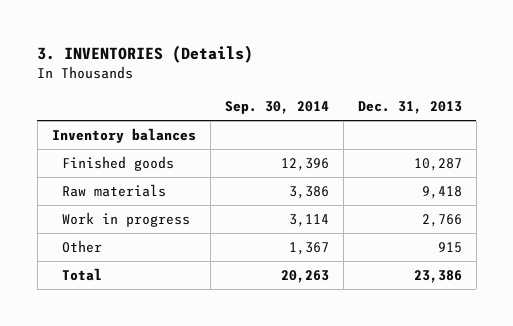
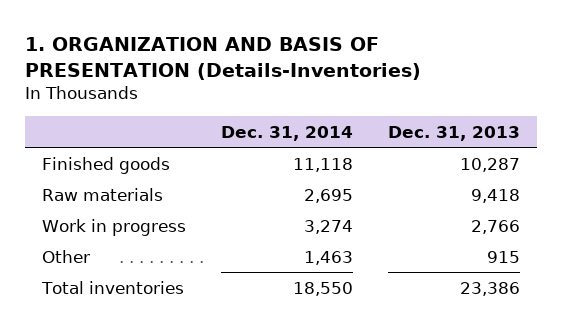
[37,45,254,64] 3. INVENTORIES (Details) -> [24,36,421,80] 1. ORGANIZATION AND BASIS OF PRESENTATION (Details-Inventories)
[224,101,329,115] Sep. 30, 2014 -> none
none -> [220,125,353,141] Dec. 31, 2014
[51,127,196,143] Inventory balances -> none
[62,267,103,281] Total -> [41,280,185,294] Total inventories

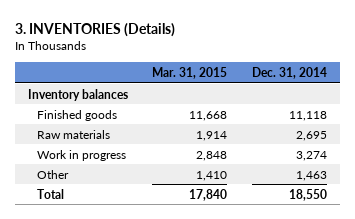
[24,36,421,80] 1. ORGANIZATION AND BASIS OF PRESENTATION (Details-Inventories) -> [15,23,176,38] 3. INVENTORIES (Details)
[387,125,520,141] Dec. 31, 2013 -> none
none -> [152,66,228,79] Mar. 31, 2015
none -> [27,88,128,101] Inventory balances
[41,280,185,294] Total inventories -> [37,188,65,199] Total

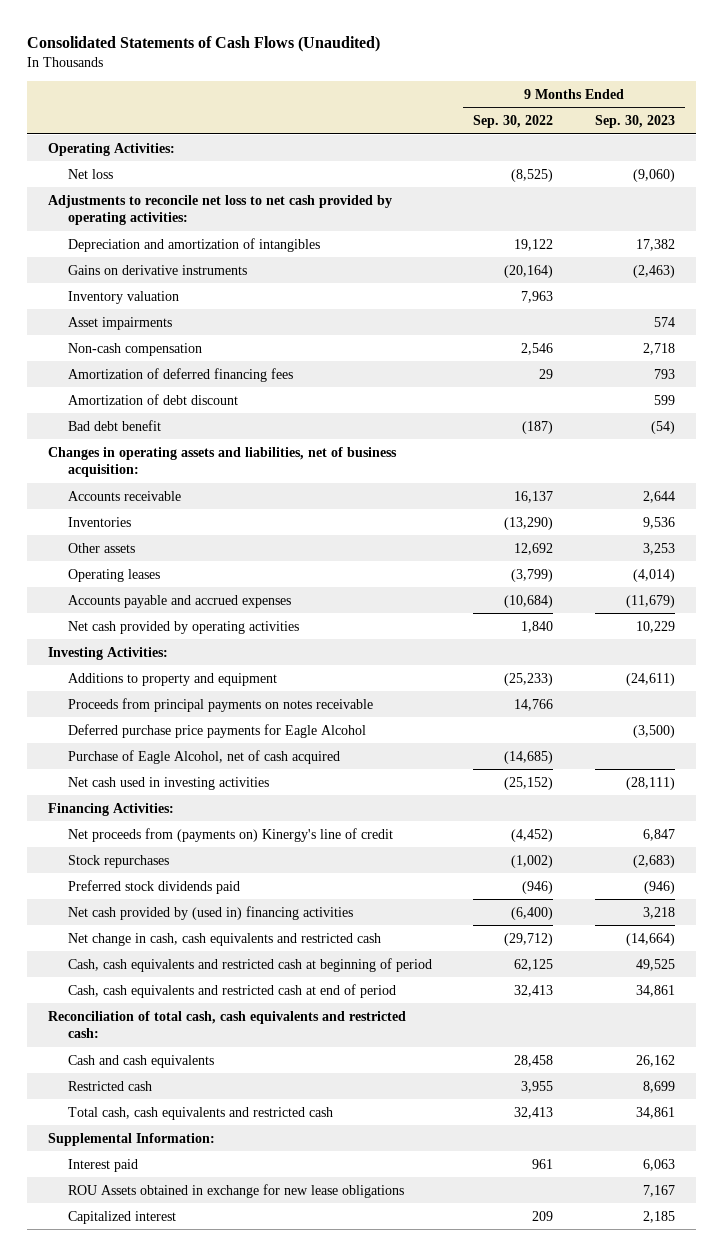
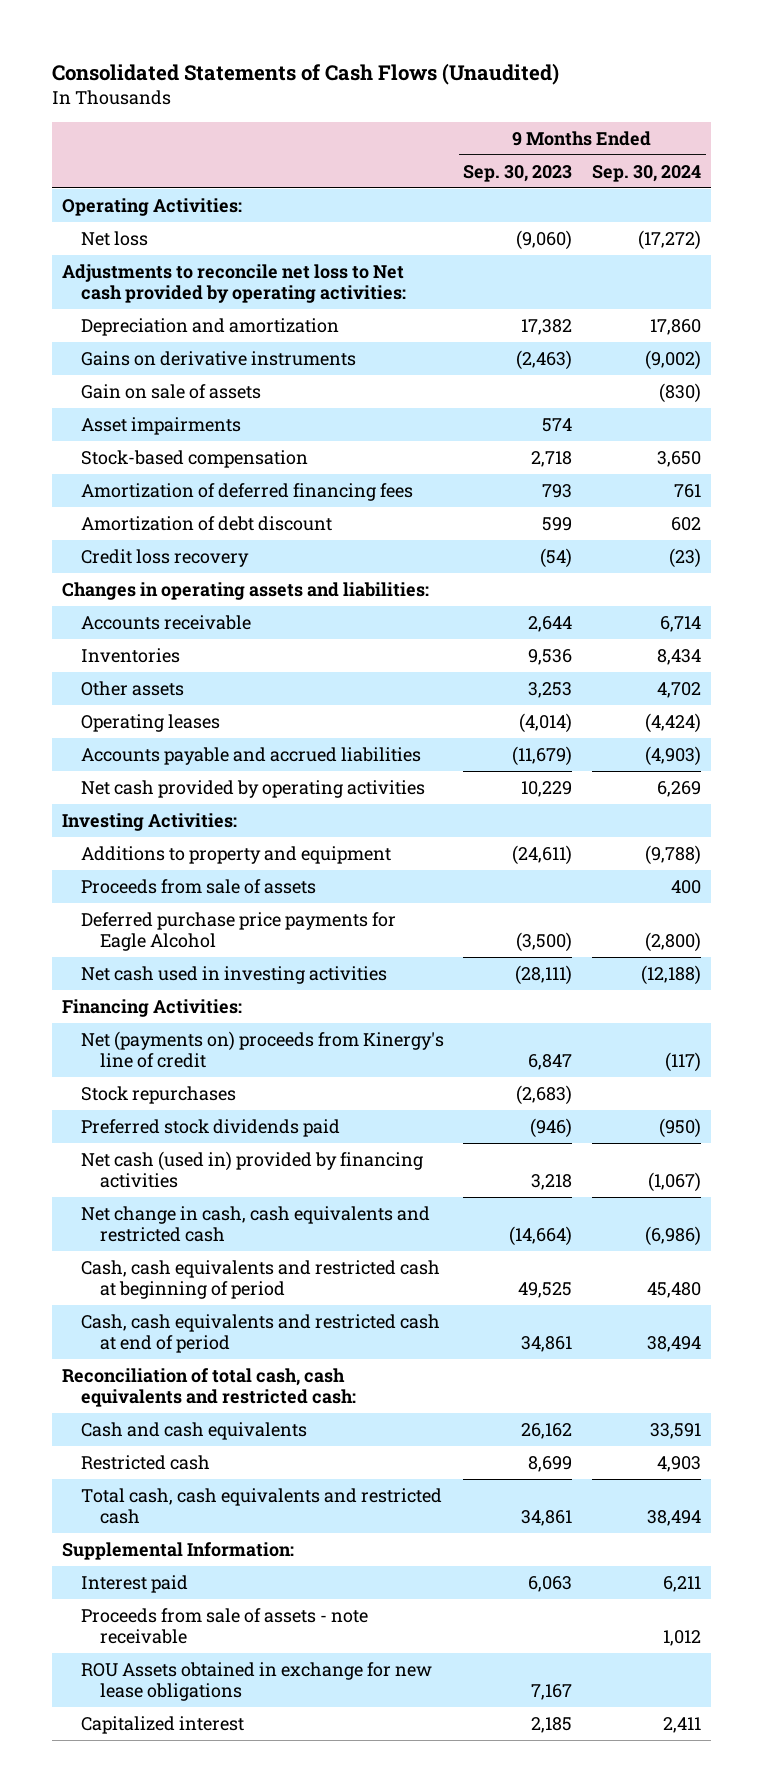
[473,115,554,129] Sep. 30, 2022 -> none
none -> [591,164,701,182] Sep. 30, 2024
[47,194,392,226] Adjustments to reconcile net loss to net cash provided by operating activities: -> [61,263,407,303] Adjustments to reconcile net loss to Net cash provided by operating activities:
[67,237,320,252] Depreciation and amortization of intangibles -> [81,317,340,336] Depreciation and amortization
[67,290,179,304] Inventory valuation -> none
none -> [81,383,262,399] Gain on sale of assets
[67,342,202,356] Non-cash compensation -> [81,449,309,468] Stock-based compensation
[67,419,161,431] Bad debt benefit -> none
none -> [81,548,250,567] Credit loss recovery
[47,446,397,478] Changes in operating assets and liabilities, net of business acquisition: -> [61,581,429,600] Changes in operating assets and liabilities:
[67,594,291,608] Accounts payable and accrued expenses -> [81,746,422,765] Accounts payable and accrued liabilities
[67,697,373,712] Proceeds from principal payments on notes receivable -> none
none -> [81,878,317,894] Proceeds from sale of assets
[67,749,340,764] Purchase of Eagle Alcohol, net of cash acquired -> none
[67,827,393,842] Net proceeds from (payments on) Kinergy's line of credit -> [81,1030,445,1068] Net (payments on) proceeds from Kinergy's line of credit
[67,905,353,920] Net cash provided by (used in) financing activities -> [81,1150,424,1188] Net cash (used in) provided by financing activities
none -> [81,1607,369,1644] Proceeds from sale of assets - note receivable

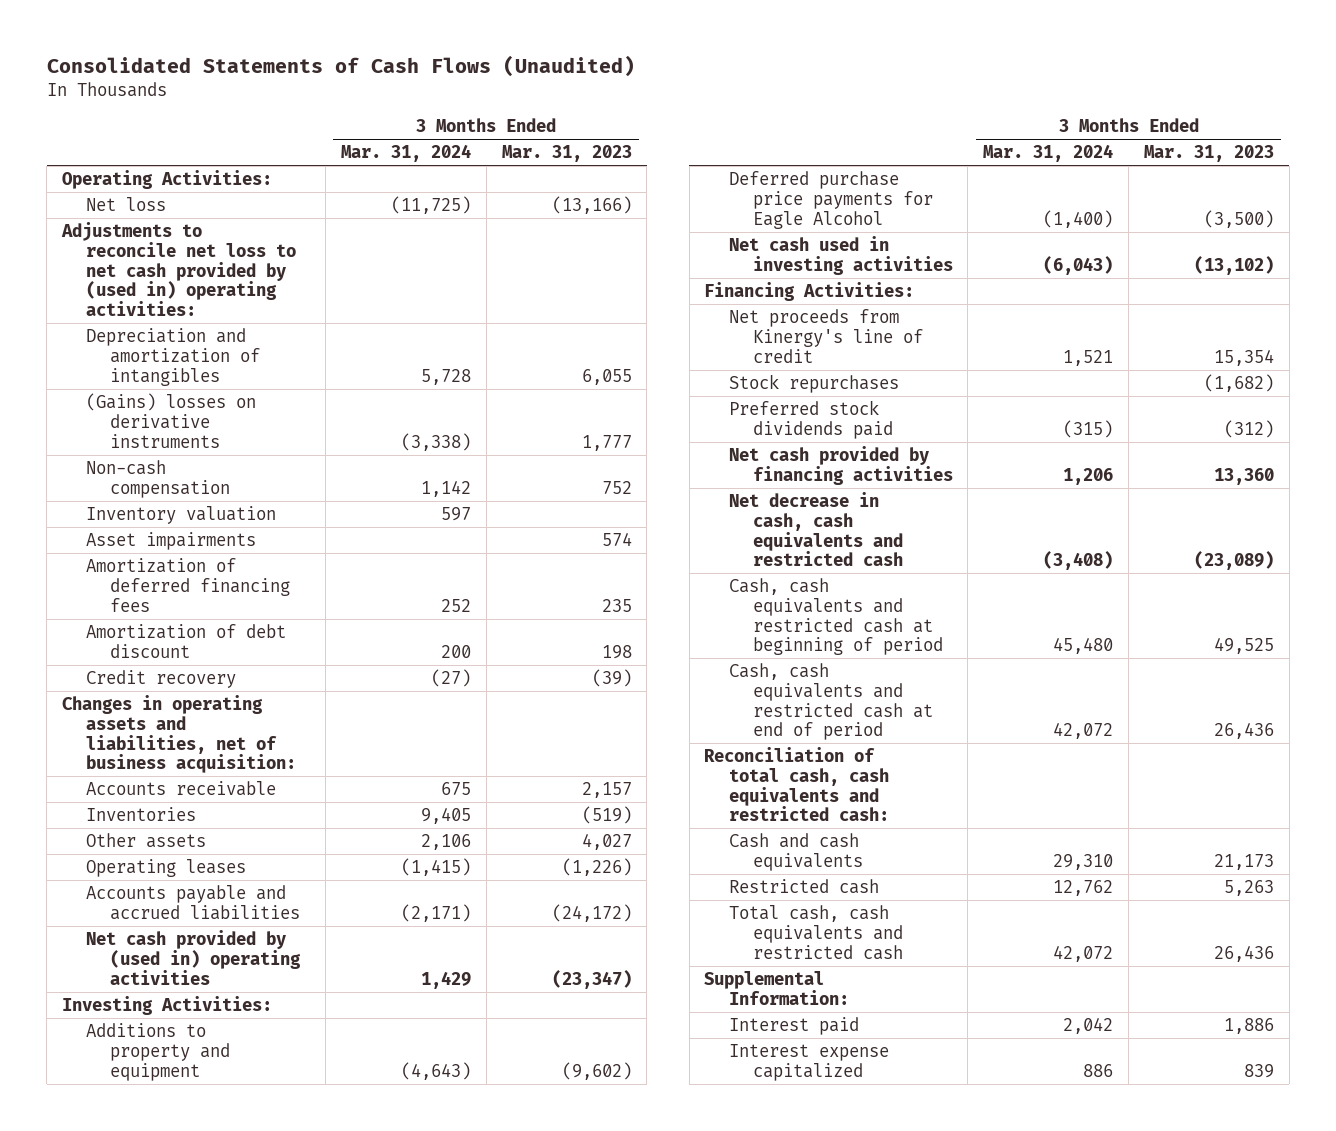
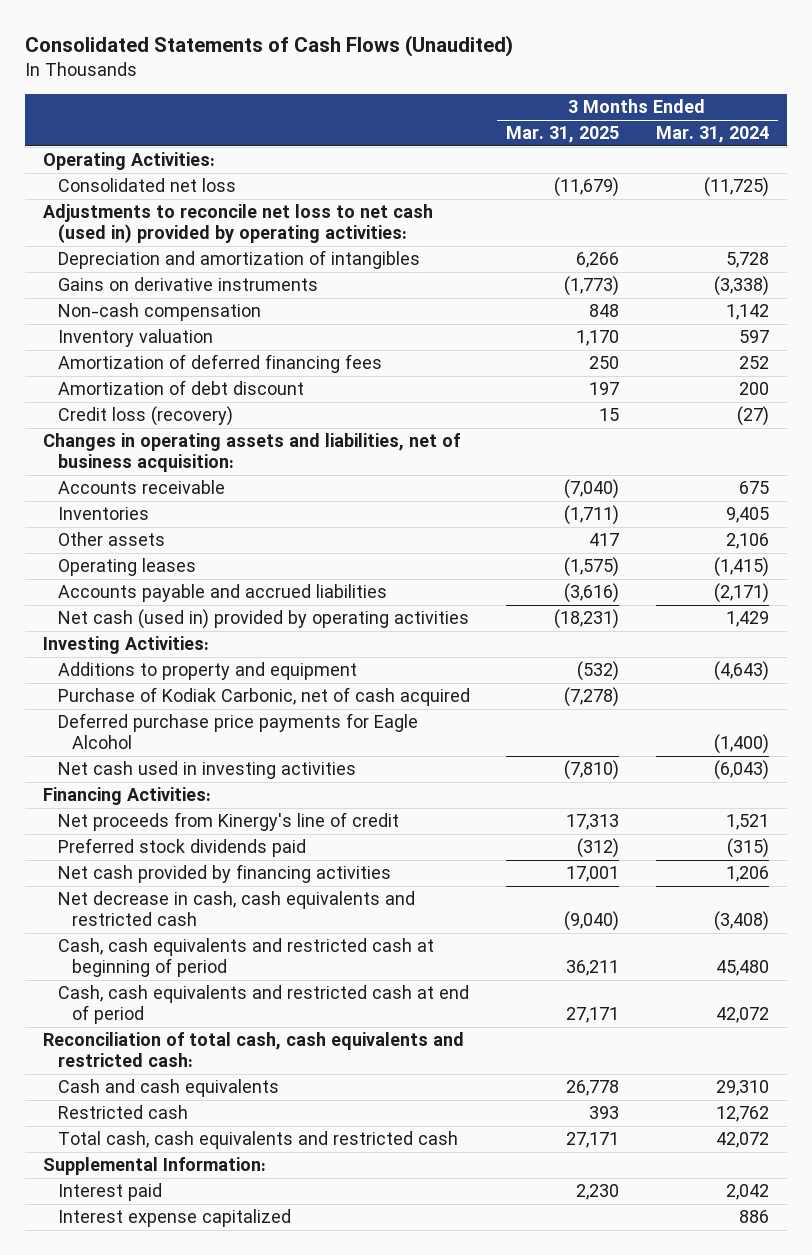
[501,145,632,163] Mar. 31, 2023 -> none
none -> [506,126,620,144] Mar. 31, 2025
[86,196,167,211] Net loss -> [57,178,236,193] Consolidated net loss
[61,221,297,317] Adjustments to reconcile net loss to net cash provided by (used in) operating activities: -> [43,204,434,244] Adjustments to reconcile net loss to net cash (used in) provided by operating activities:
[86,392,257,448] (Gains) losses on derivative instruments -> [57,277,318,292] Gains on derivative instruments
[86,531,257,550] Asset impairments -> none
[86,669,237,688] Credit recovery -> [57,406,233,427] Credit loss (recovery)
[86,929,302,985] Net cash provided by (used in) operating activities -> [57,609,469,630] Net cash (used in) provided by operating activities
none -> [57,687,470,707] Purchase of Kodiak Carbonic, net of cash acquired
[728,373,899,393] Stock repurchases -> none

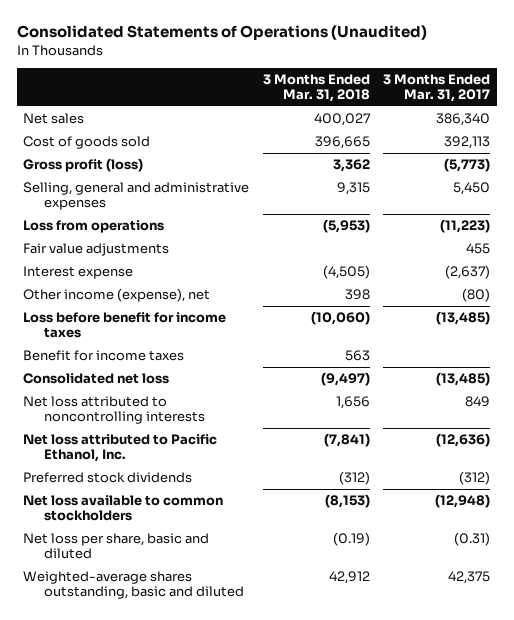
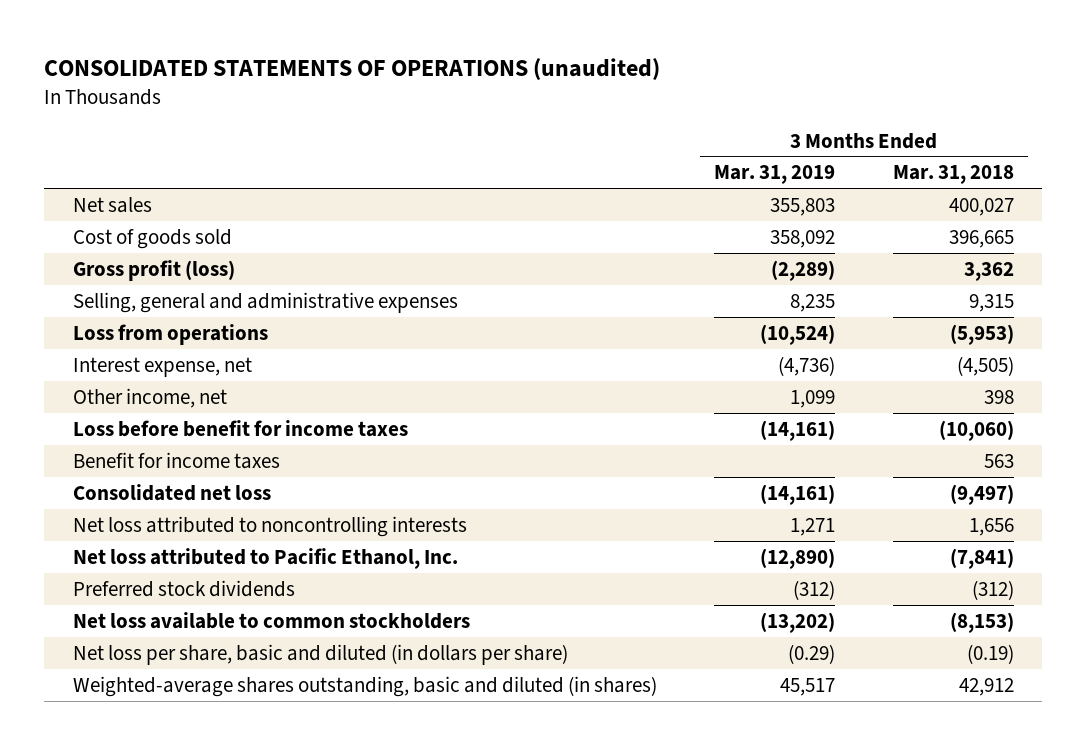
[16,24,427,40] Consolidated Statements of Operations (Unaudited) -> [43,58,660,81] CONSOLIDATED STATEMENTS OF OPERATIONS (unaudited)
[383,74,491,103] 3 Months Ended Mar. 31, 2017 -> none
none -> [714,165,836,185] Mar. 31, 2019
[23,243,170,257] Fair value adjustments -> none
[23,266,134,280] Interest expense -> [72,356,252,377] Interest expense, net
[23,288,211,303] Other income (expense), net -> [72,387,227,408] Other income, net
[23,533,210,560] Net loss per share, basic and diluted -> [72,643,568,665] Net loss per share, basic and diluted (in dollars per share)
[23,571,244,600] Weighted-average shares outstanding, basic and diluted -> [72,675,657,697] Weighted-average shares outstanding, basic and diluted (in shares)

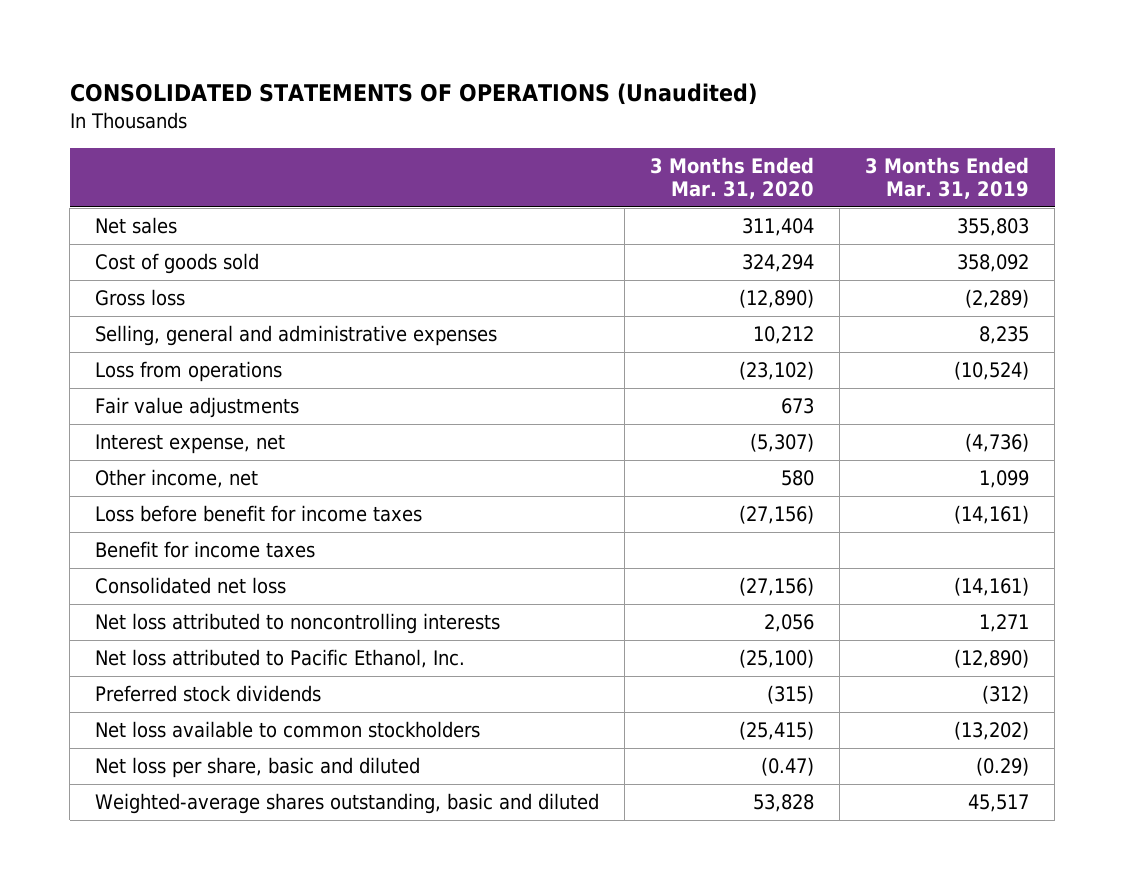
[43,58,660,81] CONSOLIDATED STATEMENTS OF OPERATIONS (unaudited) -> [69,82,757,105] CONSOLIDATED STATEMENTS OF OPERATIONS (Unaudited)
[892,165,1014,185] Mar. 31, 2018 -> none
none -> [650,157,815,200] 3 Months Ended Mar. 31, 2020
[72,259,235,281] Gross profit (loss) -> [95,289,186,307] Gross loss
none -> [95,397,300,419] Fair value adjustments
[72,643,568,665] Net loss per share, basic and diluted (in dollars per share) -> [95,757,421,779] Net loss per share, basic and diluted
[72,675,657,697] Weighted-average shares outstanding, basic and diluted (in shares) -> [95,793,600,815] Weighted-average shares outstanding, basic and diluted

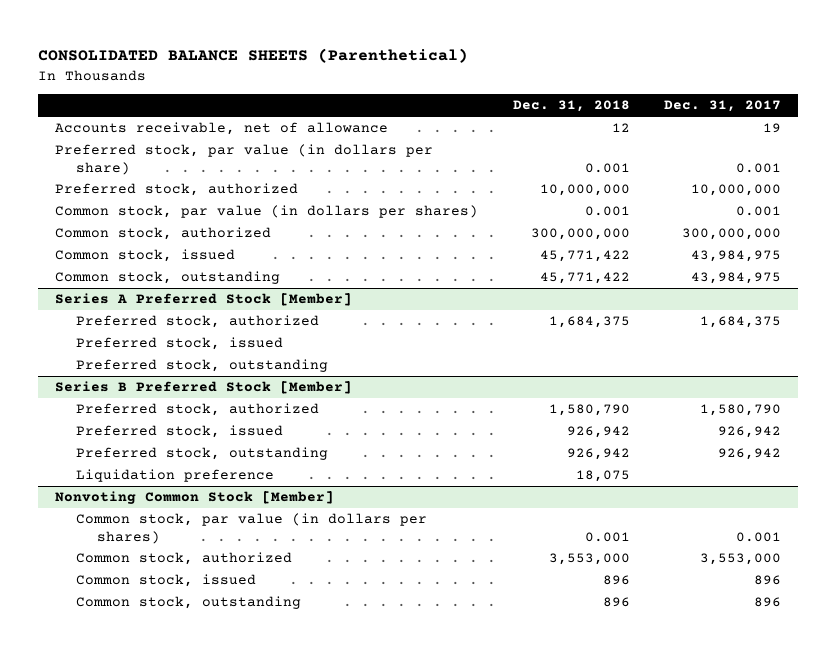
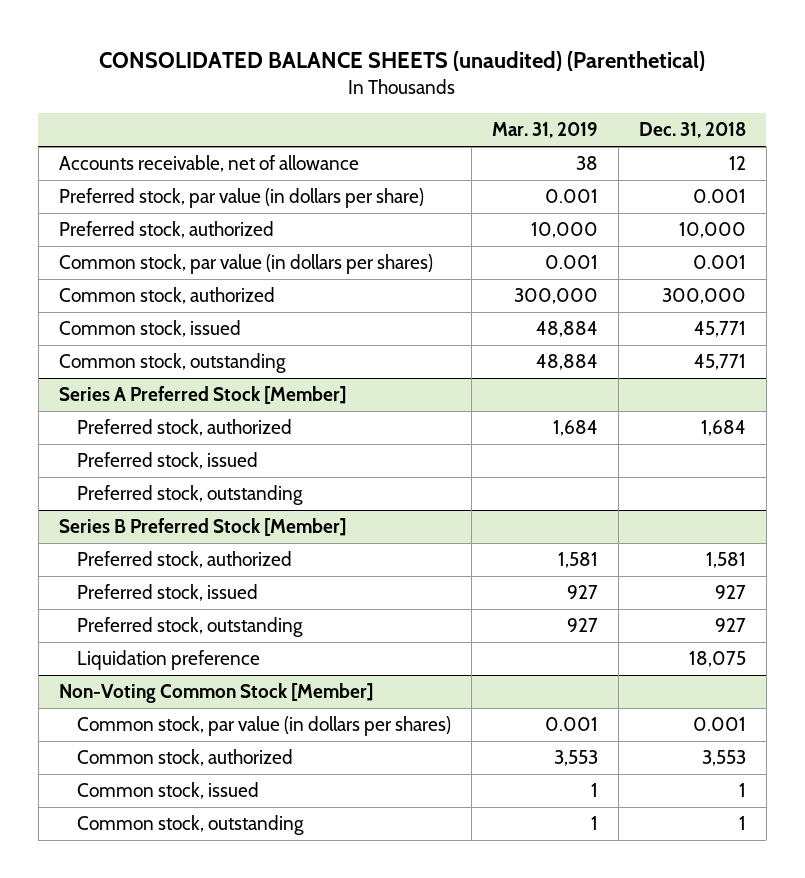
[38,48,469,64] CONSOLIDATED BALANCE SHEETS (Parenthetical) -> [99,50,706,71] CONSOLIDATED BALANCE SHEETS (unaudited) (Parenthetical)
[664,100,782,113] Dec. 31, 2017 -> none
none -> [491,122,598,139] Mar. 31, 2019
[539,184,630,197] 10,000,000 -> [678,222,746,239] 10,000
[530,228,630,241] 300,000,000 -> [661,288,746,305] 300,000
[539,250,630,263] 45,771,422 -> [693,321,746,338] 45,771
[539,272,630,285] 45,771,422 -> [693,354,746,371] 45,771
[548,316,630,329] 1,684,375 -> [700,420,746,437] 1,684
[548,404,630,417] 1,580,790 -> [705,552,746,569] 1,581
[566,426,630,439] 926,942 -> [714,585,746,600] 927
[566,448,630,461] 926,942 -> [714,618,746,633] 927
[55,491,335,505] Nonvoting Common Stock [Member] -> [58,683,373,704] Non-Voting Common Stock [Member]
[548,553,630,566] 3,553,000 -> [701,750,746,767] 3,553
[602,575,630,586] 896 -> [738,783,746,798] 1
[602,597,630,608] 896 -> [738,816,746,831] 1

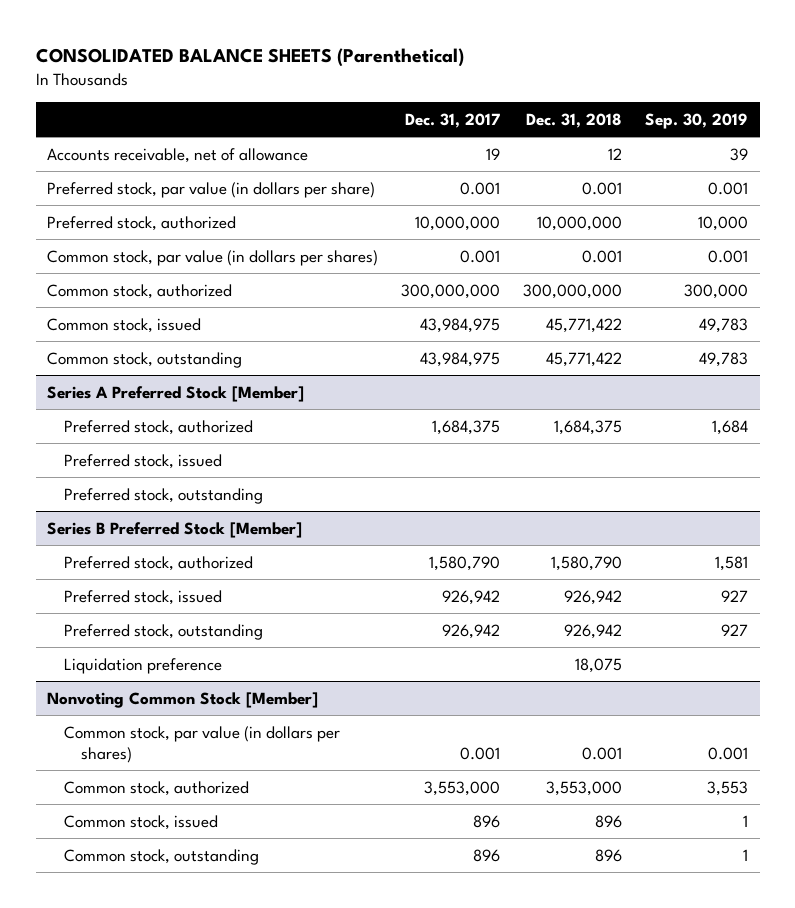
[99,50,706,71] CONSOLIDATED BALANCE SHEETS (unaudited) (Parenthetical) -> [35,48,464,68] CONSOLIDATED BALANCE SHEETS (Parenthetical)
[491,122,598,139] Mar. 31, 2019 -> none
none -> [405,112,501,128] Dec. 31, 2017
none -> [645,112,749,129] Sep. 30, 2019
[678,222,746,239] 10,000 -> [537,215,623,231] 10,000,000
[661,288,746,305] 300,000 -> [523,283,623,299] 300,000,000
[693,321,746,338] 45,771 -> [546,317,623,333] 45,771,422
[693,354,746,371] 45,771 -> [546,351,623,367] 45,771,422
[700,420,746,437] 1,684 -> [554,419,623,435] 1,684,375
[705,552,746,569] 1,581 -> [551,555,623,571] 1,580,790
[714,585,746,600] 927 -> [564,589,623,605] 926,942
[714,618,746,633] 927 -> [564,623,623,639] 926,942
[58,683,373,704] Non-Voting Common Stock [Member] -> [47,691,319,708] Nonvoting Common Stock [Member]
[701,750,746,767] 3,553 -> [546,780,623,796] 3,553,000
[738,783,746,798] 1 -> [595,814,623,828] 896
[738,816,746,831] 1 -> [595,848,623,862] 896

